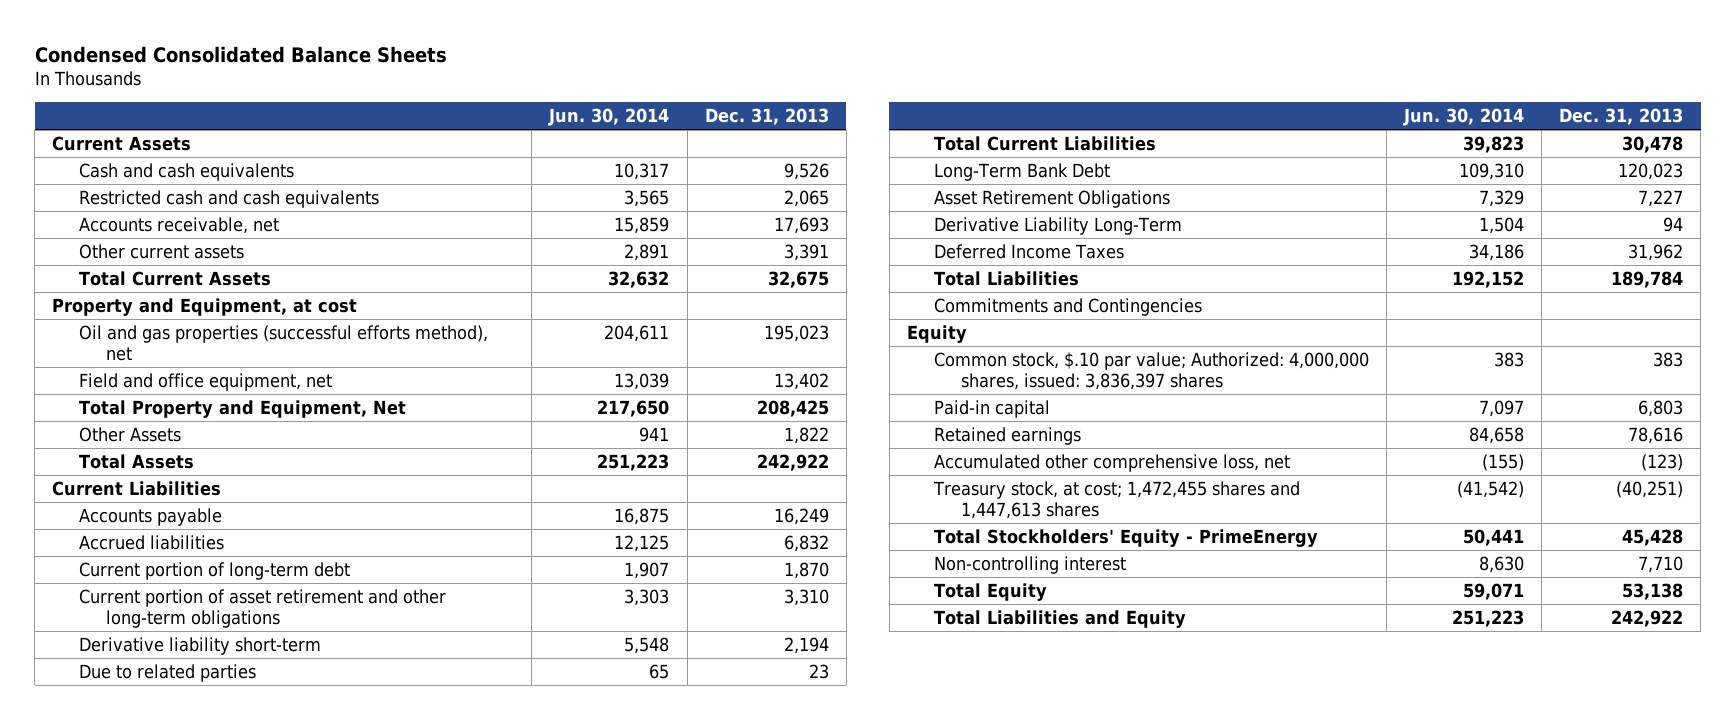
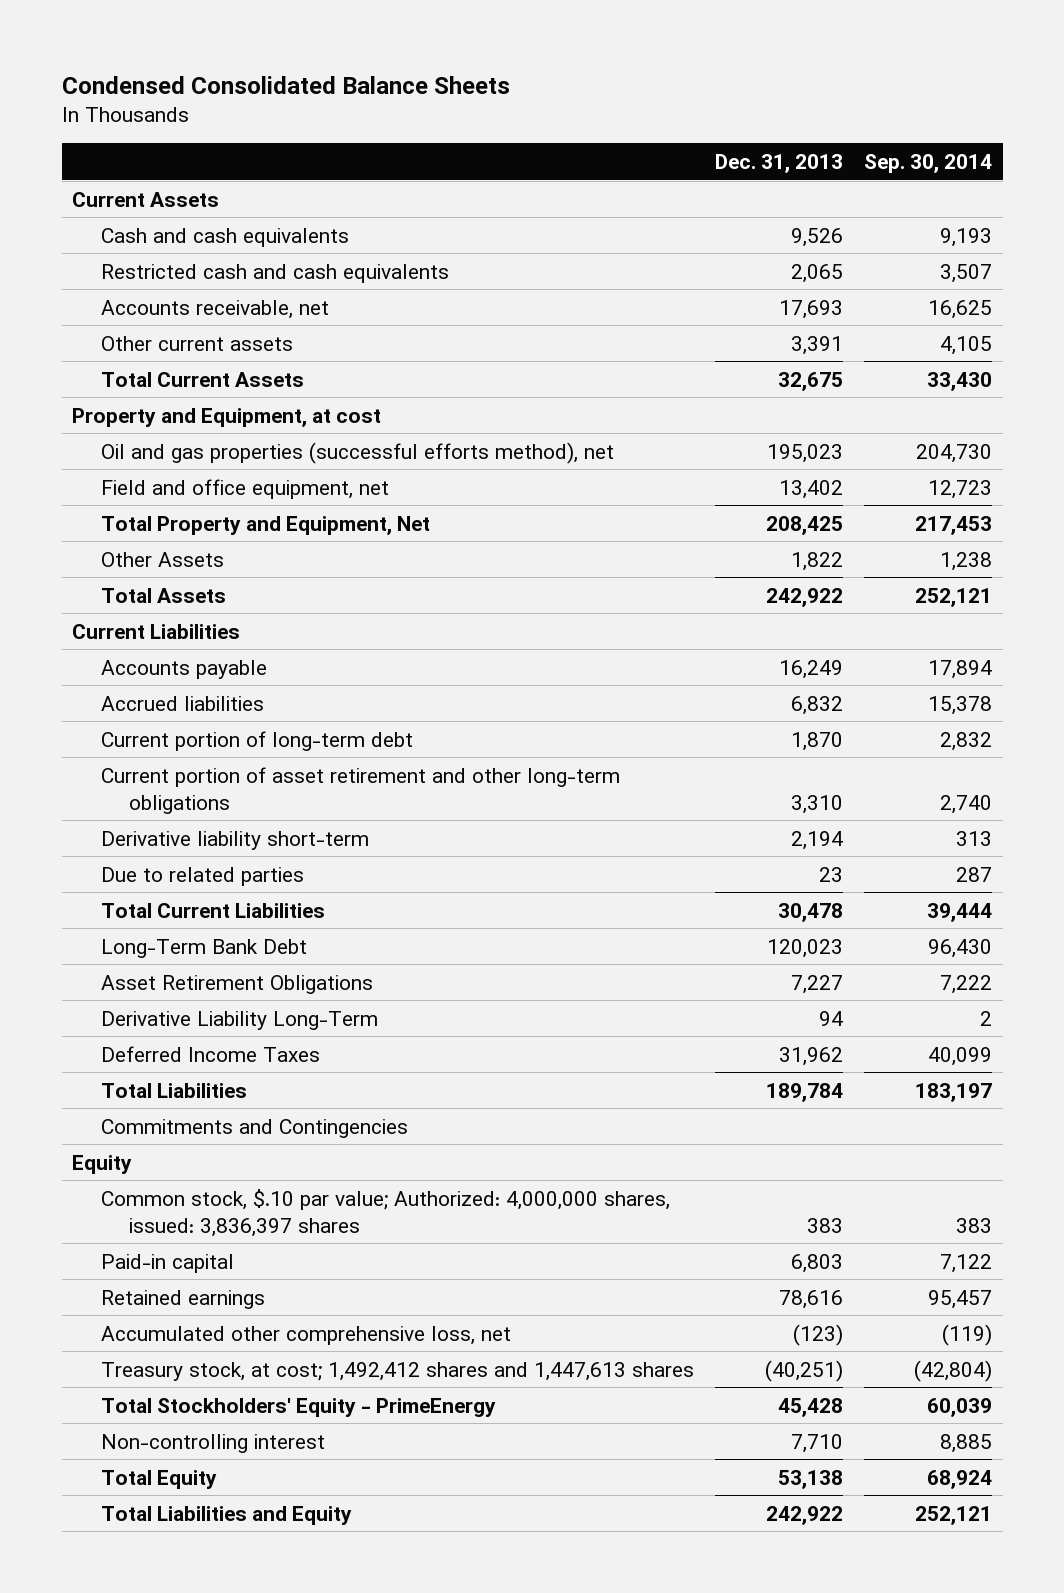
[548,108,670,127] Jun. 30, 2014 -> none
none -> [863,153,992,173] Sep. 30, 2014
[933,480,1301,519] Treasury stock, at cost; 1,472,455 shares and 1,447,613 shares -> [100,1361,694,1381] Treasury stock, at cost; 1,492,412 shares and 1,447,613 shares

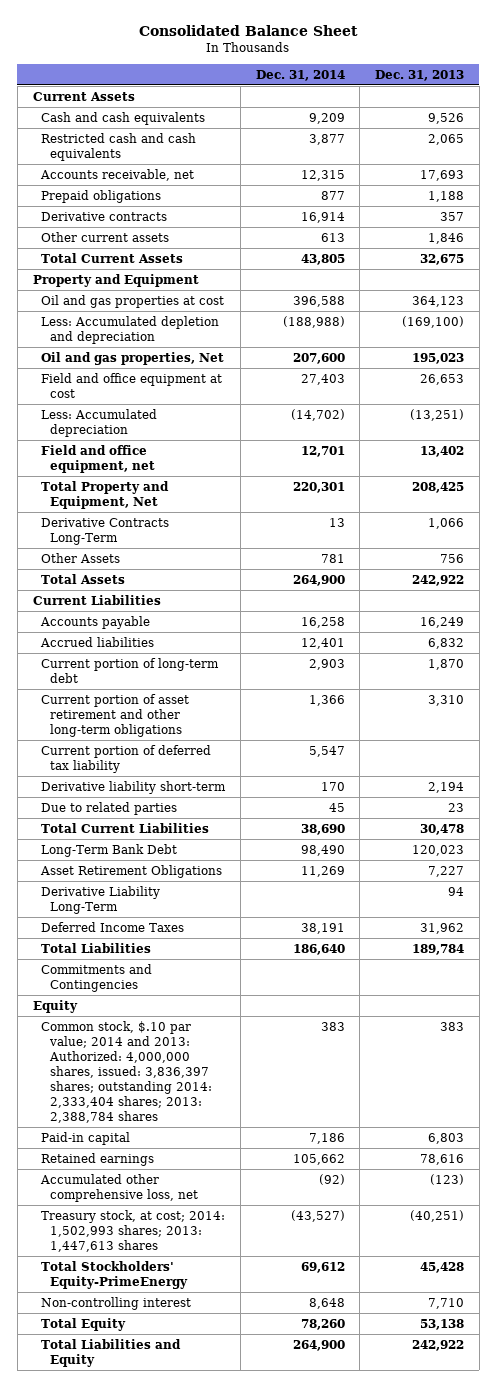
[61,76,510,95] Condensed Consolidated Balance Sheets -> [139,25,359,37] Consolidated Balance Sheet
[863,153,992,173] Sep. 30, 2014 -> none
none -> [255,70,345,82] Dec. 31, 2014
none -> [41,189,162,203] Prepaid obligations
none -> [41,211,168,221] Derivative contracts
[790,335,843,355] 3,391 -> [427,232,464,244] 1,846
[72,407,382,427] Property and Equipment, at cost -> [32,273,199,287] Property and Equipment
none -> [41,294,225,308] Oil and gas properties at cost
none -> [41,315,220,344] Less: Accumulated depletion and depreciation
[100,441,614,464] Oil and gas properties (successful efforts method), net -> [41,351,225,365] Oil and gas properties, Net
none -> [41,372,223,398] Field and office equipment at cost
none -> [41,408,158,437] Less: Accumulated depreciation
none -> [41,517,170,545] Derivative Contracts Long-Term
[790,551,843,571] 1,822 -> [439,553,464,563] 756
none -> [41,744,212,773] Current portion of deferred tax liability
[100,1188,670,1237] Common stock, $.10 par value; Authorized: 4,000,000 shares, issued: 3,836,397 shares -> [41,1020,212,1124] Common stock, $.10 par value; 2014 and 2013: Authorized: 4,000,000 shares, issued: 3,836,397 shares; outstanding 2014: 2,333,404 shares; 2013: 2,388,784 shares
[100,1361,694,1381] Treasury stock, at cost; 1,492,412 shares and 1,447,613 shares -> [41,1209,226,1252] Treasury stock, at cost; 2014: 1,502,993 shares; 2013: 1,447,613 shares
[100,1397,496,1417] Total Stockholders' Equity - PrimeEnergy -> [41,1260,188,1289] Total Stockholders' Equity-PrimeEnergy

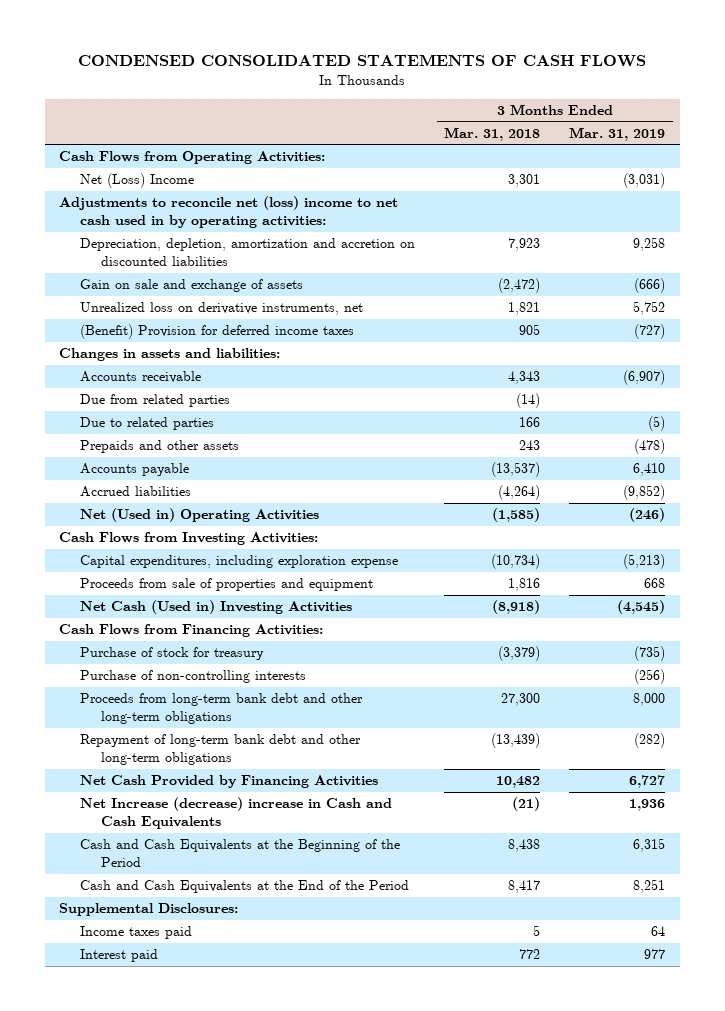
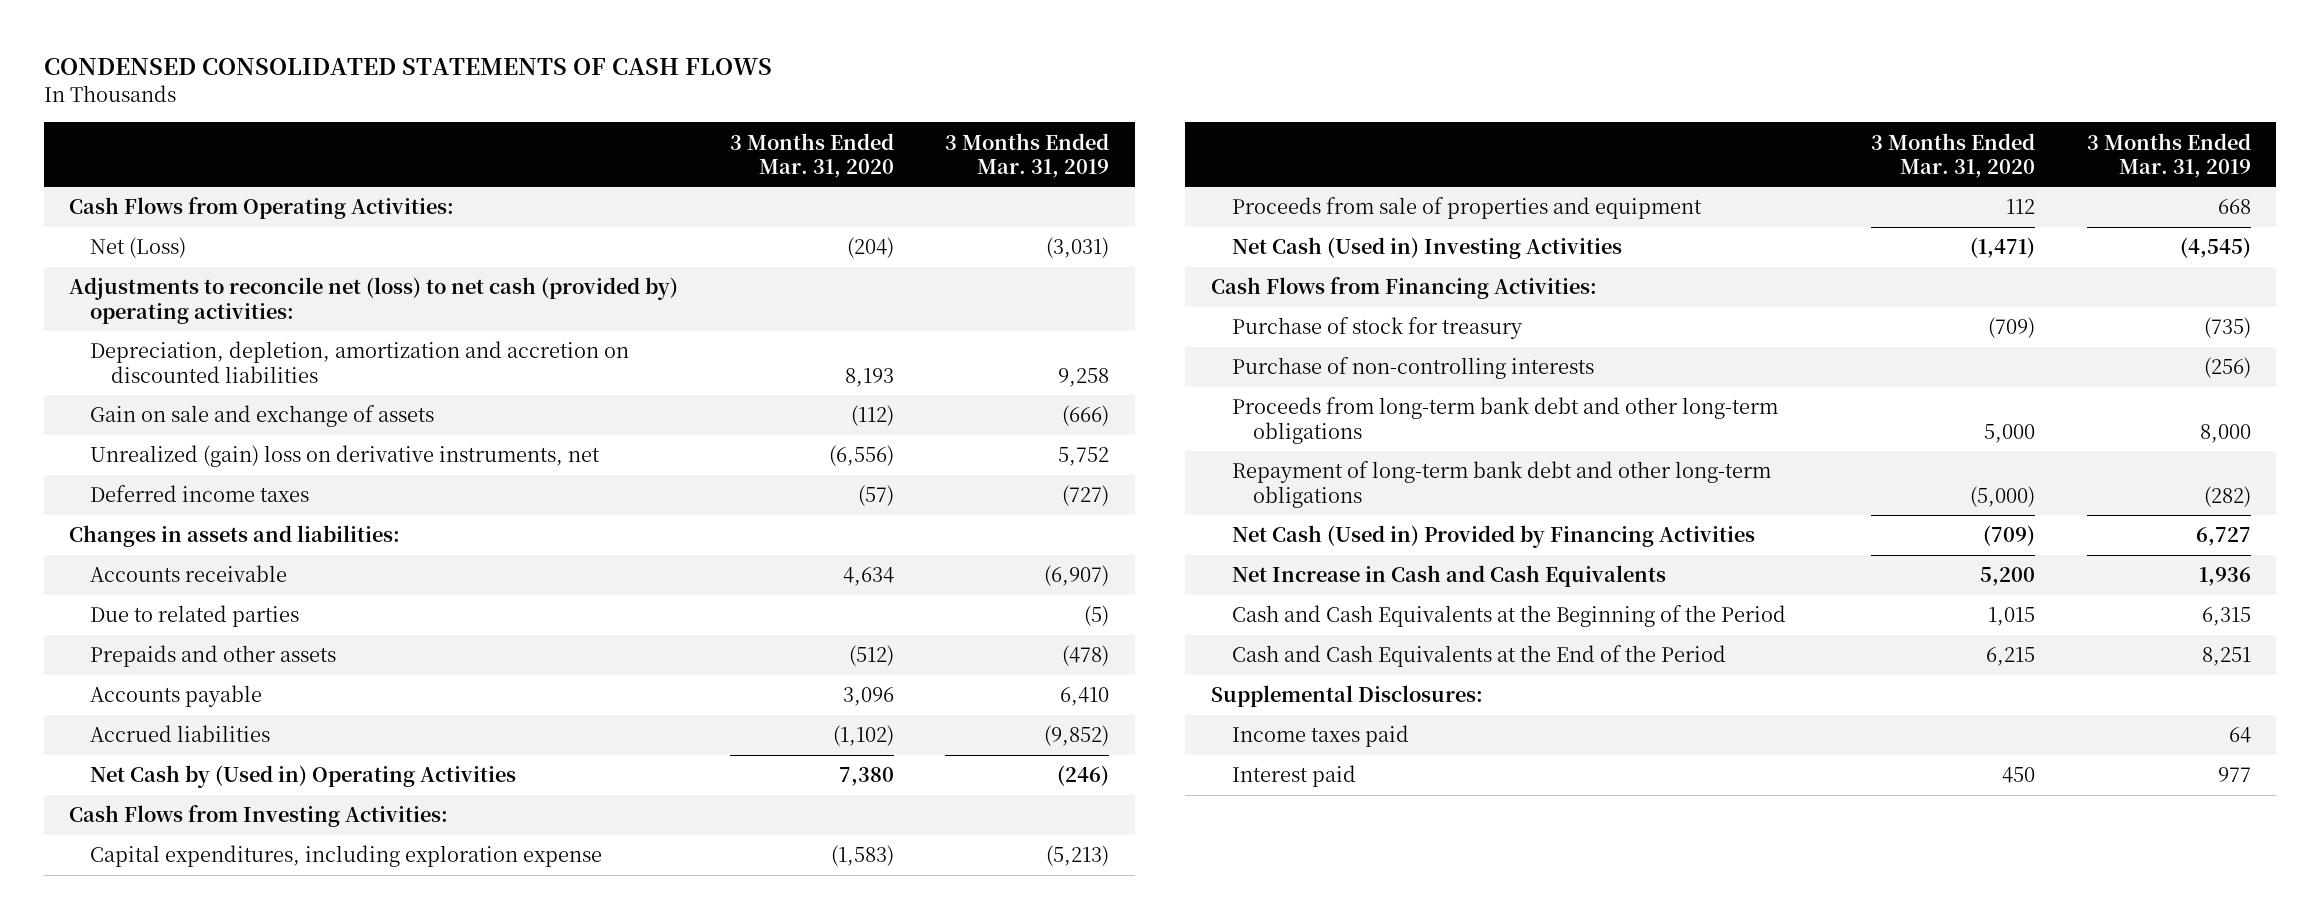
[444,126,541,141] Mar. 31, 2018 -> none
none -> [729,132,894,178] 3 Months Ended Mar. 31, 2020
[80,173,195,189] Net (Loss) Income -> [90,237,187,259] Net (Loss)
[59,196,399,229] Adjustments to reconcile net (loss) income to net cash used in by operating activities: -> [69,277,679,324] Adjustments to reconcile net (loss) to net cash (provided by) operating activities:
[80,302,364,316] Unrealized loss on derivative instruments, net -> [90,445,601,468] Unrealized (gain) loss on derivative instruments, net
[80,324,355,340] (Benefit) Provision for deferred income taxes -> [90,485,310,503] Deferred income taxes
[80,394,231,408] Due from related parties -> none
[80,508,320,523] Net (Used in) Operating Activities -> [90,765,517,789] Net Cash by (Used in) Operating Activities
[80,775,379,789] Net Cash Provided by Financing Activities -> [1231,525,1755,549] Net Cash (Used in) Provided by Financing Activities
[80,797,393,830] Net Increase (decrease) increase in Cash and Cash Equivalents -> [1231,565,1666,588] Net Increase in Cash and Cash Equivalents

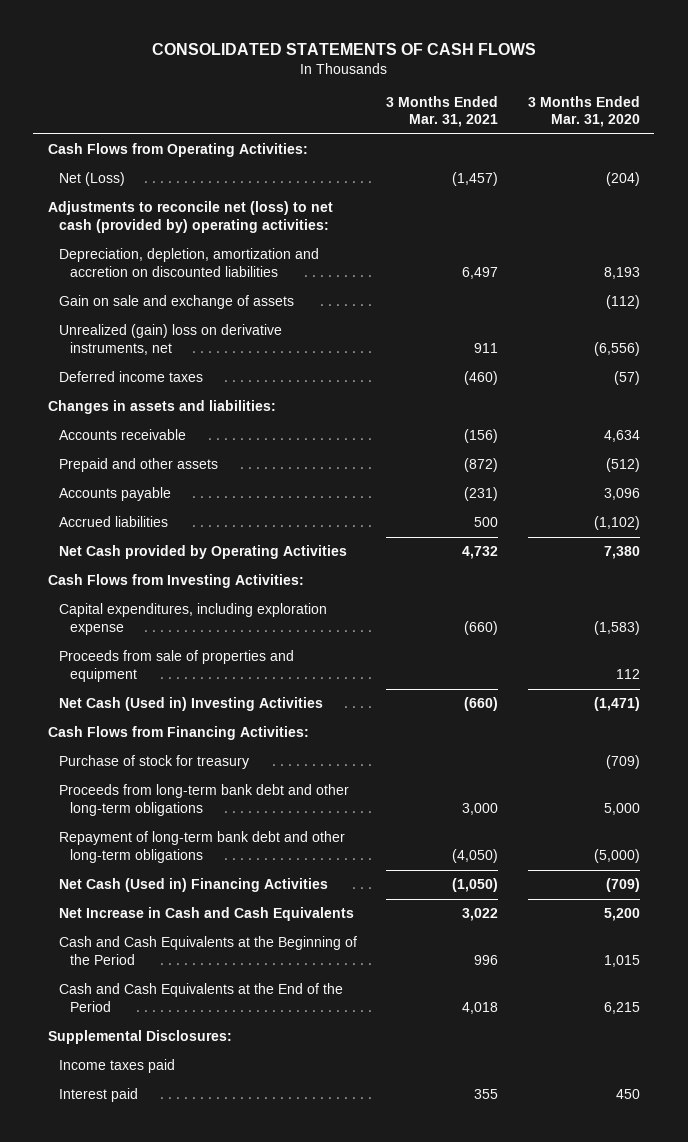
[43,57,772,75] CONDENSED CONSOLIDATED STATEMENTS OF CASH FLOWS -> [151,42,536,55] CONSOLIDATED STATEMENTS OF CASH FLOWS
[945,132,1110,178] 3 Months Ended Mar. 31, 2019 -> none
none -> [386,95,499,128] 3 Months Ended Mar. 31, 2021
[90,605,300,628] Due to related parties -> none
[90,645,337,668] Prepaids and other assets -> [58,458,218,473] Prepaid and other assets
[90,765,517,789] Net Cash by (Used in) Operating Activities -> [58,545,347,560] Net Cash provided by Operating Activities
[1231,357,1594,380] Purchase of non-controlling interests -> none
[1231,525,1755,549] Net Cash (Used in) Provided by Financing Activities -> [58,878,328,893] Net Cash (Used in) Financing Activities

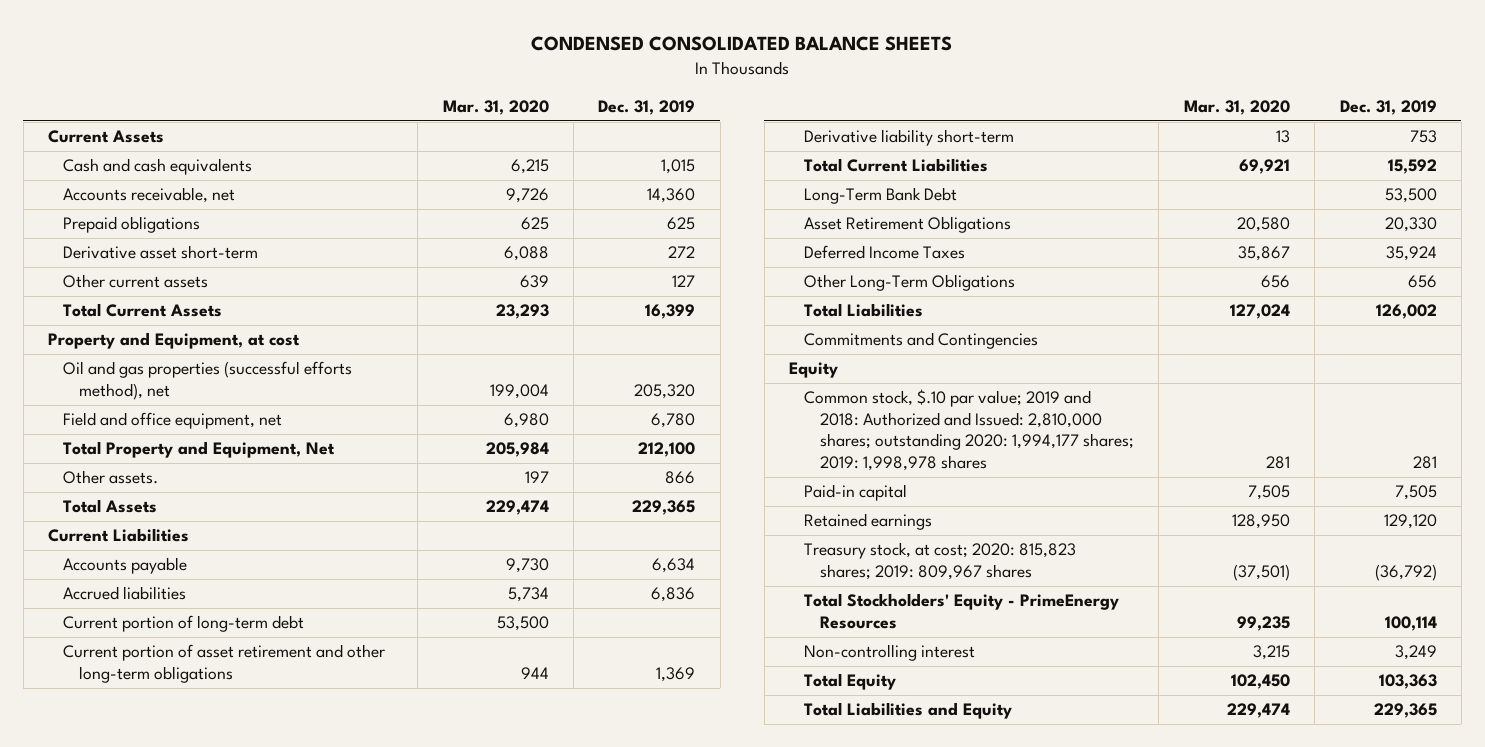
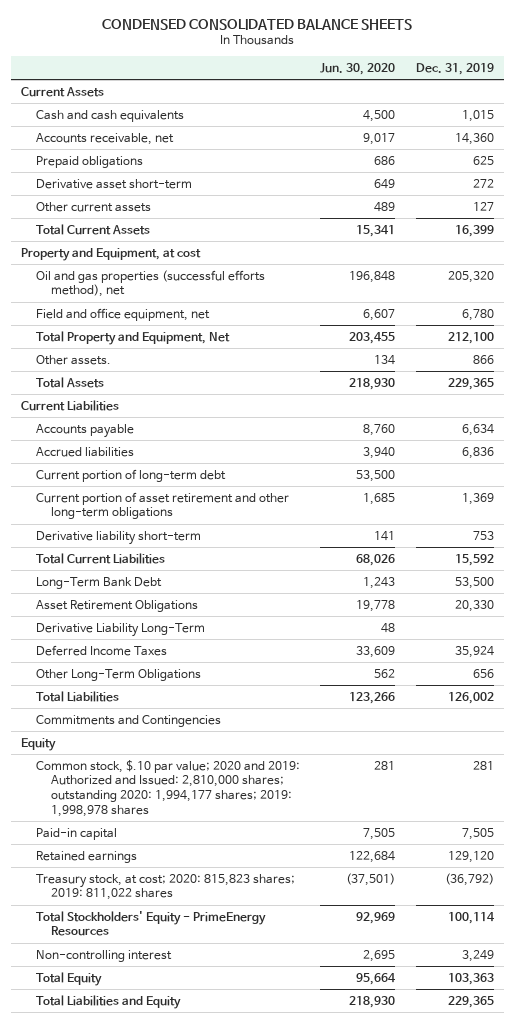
[442,99,549,115] Mar. 31, 2020 -> none
none -> [320,62,396,75] Jun. 30, 2020
none -> [35,622,205,637] Derivative Liability Long-Term
[804,389,1134,472] Common stock, $.10 par value; 2019 and 2018: Authorized and Issued: 2,810,000 shares; outstanding 2020: 1,994,177 shares; 2019: 1,998,978 shares -> [35,759,300,817] Common stock, $.10 par value; 2020 and 2019: Authorized and Issued: 2,810,000 shares; outstanding 2020: 1,994,177 shares; 2019: 1,998,978 shares
[804,542,1077,580] Treasury stock, at cost; 2020: 815,823 shares; 2019: 809,967 shares -> [35,873,295,901] Treasury stock, at cost; 2020: 815,823 shares; 2019: 811,022 shares

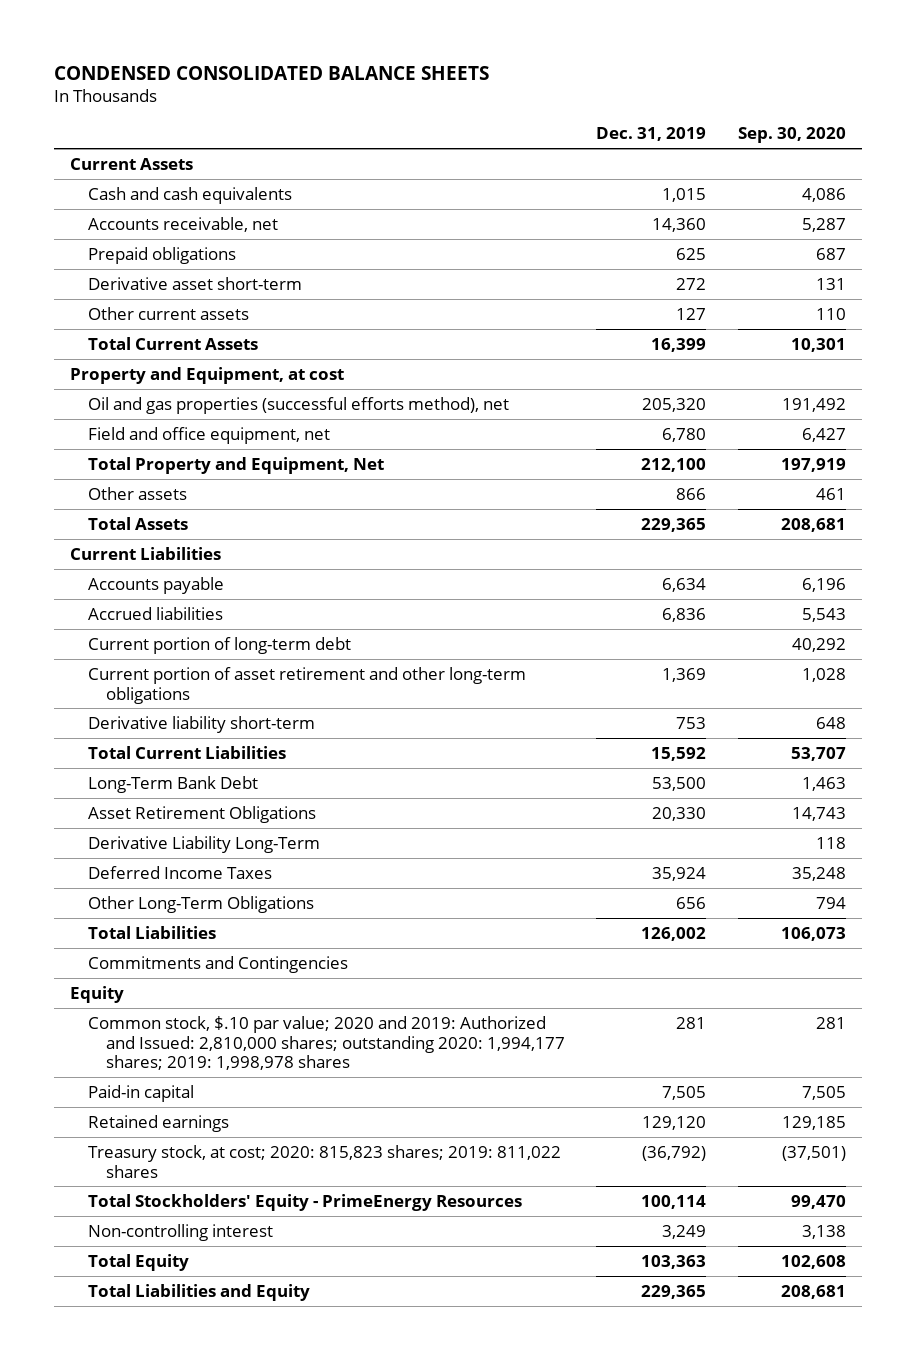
[320,62,396,75] Jun. 30, 2020 -> none
none -> [738,127,847,144] Sep. 30, 2020
[35,354,111,365] Other assets. -> [87,486,187,500] Other assets

